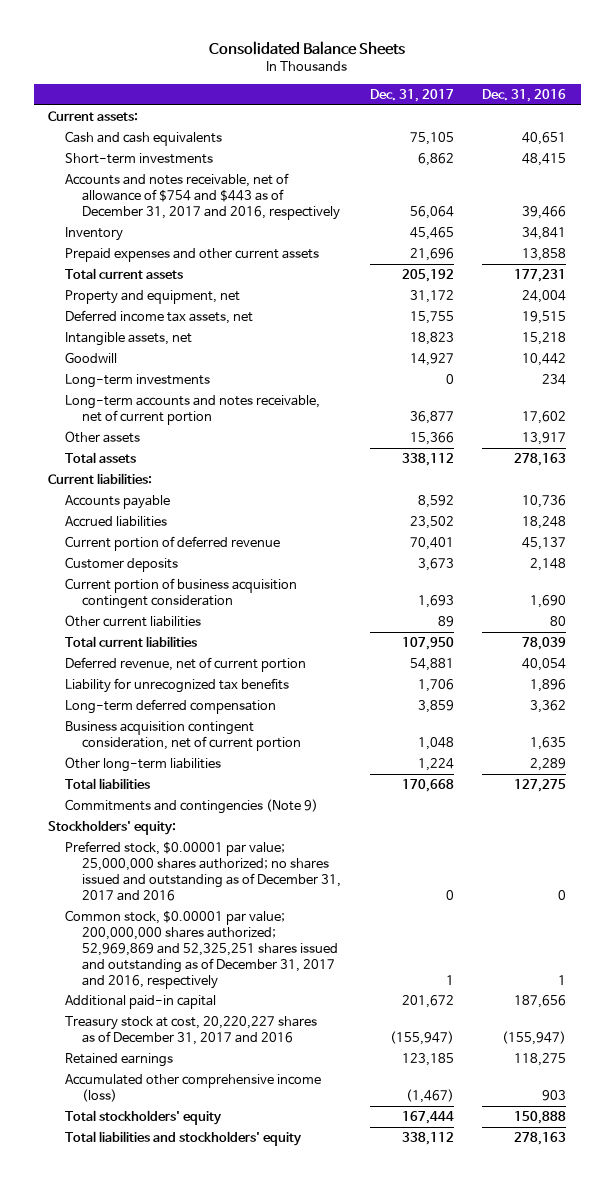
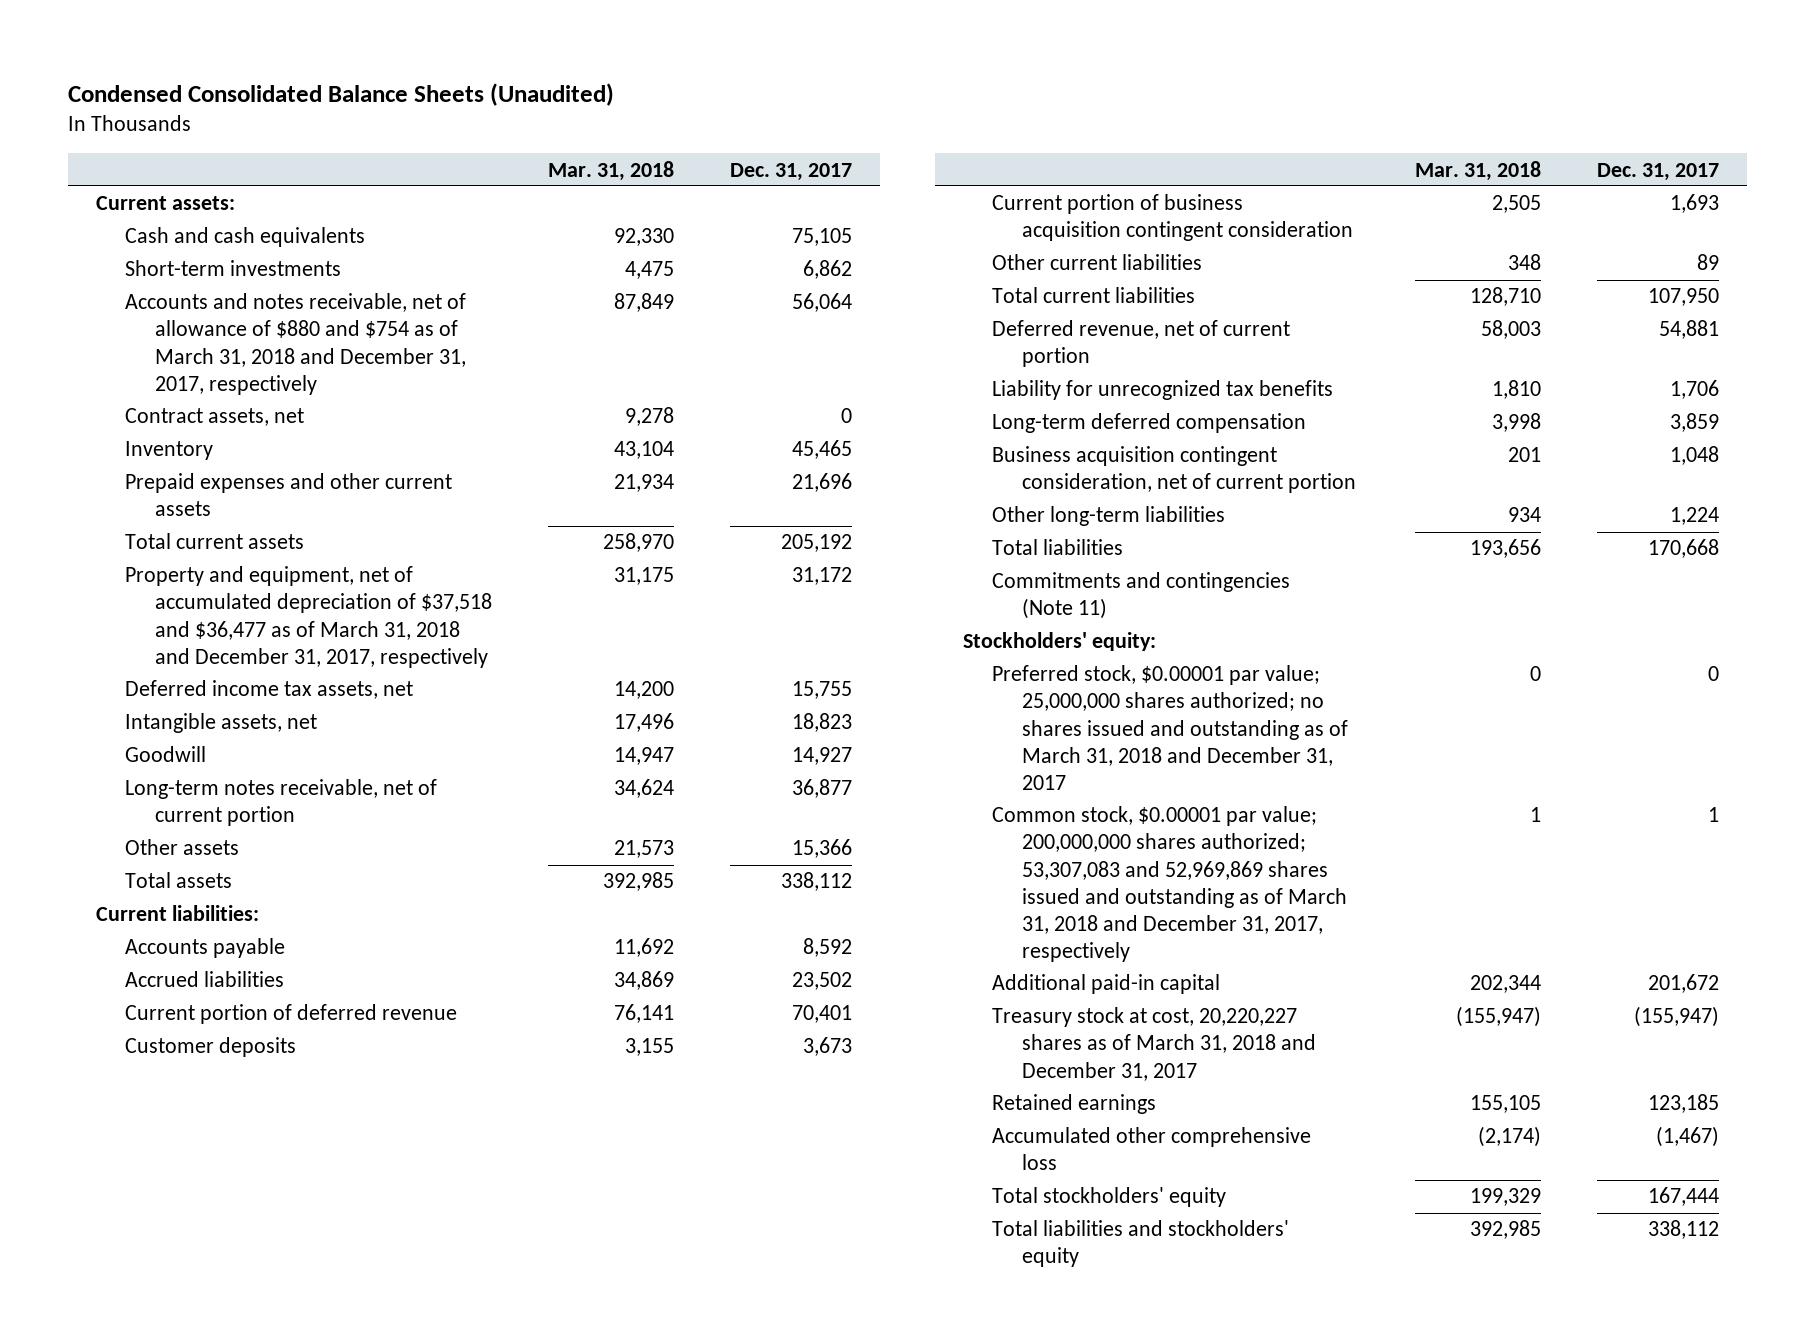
[209,40,406,55] Consolidated Balance Sheets -> [67,82,614,106] Condensed Consolidated Balance Sheets (Unaudited)
[482,89,567,103] Dec. 31, 2016 -> none
none -> [548,160,675,181] Mar. 31, 2018
[65,173,341,220] Accounts and notes receivable, net of allowance of $754 and $443 as of December 31, 2017 and 2016, respectively -> [125,293,467,395] Accounts and notes receivable, net of allowance of $880 and $754 as of March 31, 2018 and December 31, 2017, respectively
none -> [125,408,305,427] Contract assets, net
[65,290,241,305] Property and equipment, net -> [125,566,493,668] Property and equipment, net of accumulated depreciation of $37,518 and $36,477 as of March 31, 2018 and December 31, 2017, respectively
[65,374,211,389] Long-term investments -> none
[65,395,321,425] Long-term accounts and notes receivable, net of current portion -> [125,779,438,827] Long-term notes receivable, net of current portion
[65,799,319,815] Commitments and contingencies (Note 9) -> [992,572,1291,620] Commitments and contingencies (Note 11)
[65,841,342,901] Preferred stock, $0.00001 par value; 25,000,000 shares authorized; no shares issued and outstanding as of December 31, 2017 and 2016 -> [992,665,1349,790] Preferred stock, $0.00001 par value; 25,000,000 shares authorized; no shares issued and outstanding as of March 31, 2018 and December 31, 2017
[65,910,339,989] Common stock, $0.00001 par value; 200,000,000 shares authorized; 52,969,869 and 52,325,251 shares issued and outstanding as of December 31, 2017 and 2016, respectively -> [992,806,1348,962] Common stock, $0.00001 par value; 200,000,000 shares authorized; 53,307,083 and 52,969,869 shares issued and outstanding as of March 31, 2018 and December 31, 2017, respectively
[65,1016,318,1045] Treasury stock at cost, 20,220,227 shares as of December 31, 2017 and 2016 -> [992,1007,1317,1081] Treasury stock at cost, 20,220,227 shares as of March 31, 2018 and December 31, 2017
[65,1074,322,1102] Accumulated other comprehensive income (loss) -> [992,1127,1312,1171] Accumulated other comprehensive loss

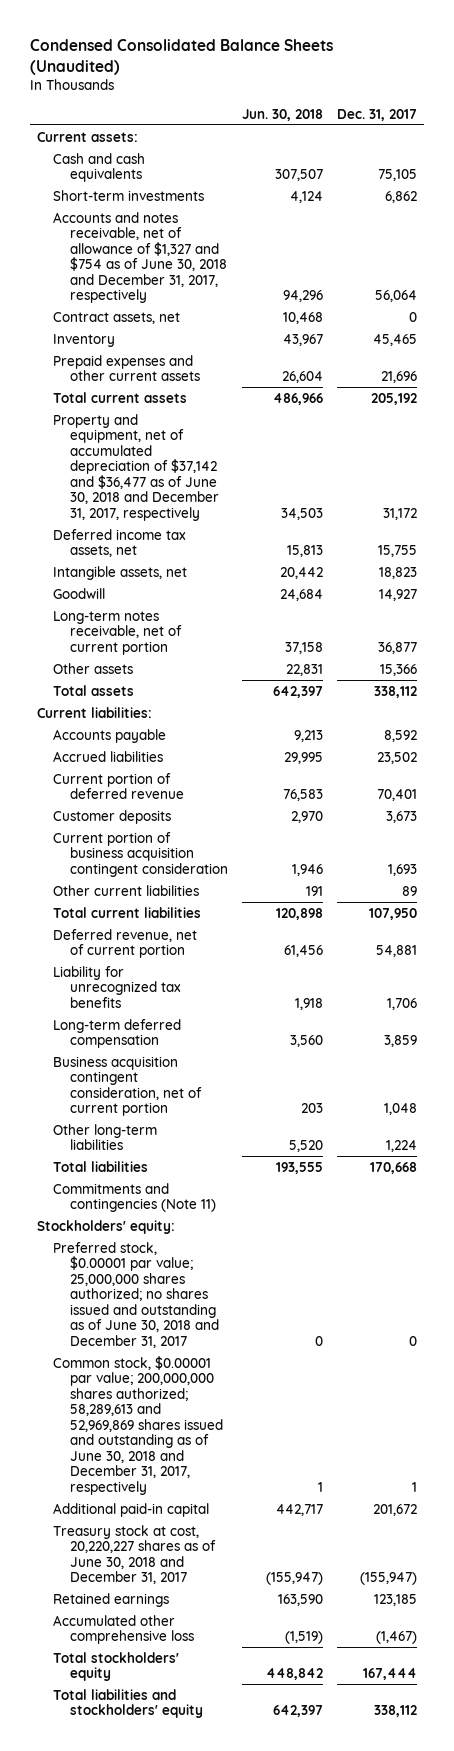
[548,160,675,181] Mar. 31, 2018 -> none
none -> [241,108,323,121] Jun. 30, 2018
[125,293,467,395] Accounts and notes receivable, net of allowance of $880 and $754 as of March 31, 2018 and December 31, 2017, respectively -> [53,211,227,304] Accounts and notes receivable, net of allowance of $1,327 and $754 as of June 30, 2018 and December 31, 2017, respectively
[125,566,493,668] Property and equipment, net of accumulated depreciation of $37,518 and $36,477 as of March 31, 2018 and December 31, 2017, respectively -> [53,413,219,521] Property and equipment, net of accumulated depreciation of $37,142 and $36,477 as of June 30, 2018 and December 31, 2017, respectively
[992,665,1349,790] Preferred stock, $0.00001 par value; 25,000,000 shares authorized; no shares issued and outstanding as of March 31, 2018 and December 31, 2017 -> [53,1241,219,1348] Preferred stock, $0.00001 par value; 25,000,000 shares authorized; no shares issued and outstanding as of June 30, 2018 and December 31, 2017
[992,806,1348,962] Common stock, $0.00001 par value; 200,000,000 shares authorized; 53,307,083 and 52,969,869 shares issued and outstanding as of March 31, 2018 and December 31, 2017, respectively -> [53,1355,223,1496] Common stock, $0.00001 par value; 200,000,000 shares authorized; 58,289,613 and 52,969,869 shares issued and outstanding as of June 30, 2018 and December 31, 2017, respectively
[992,1007,1317,1081] Treasury stock at cost, 20,220,227 shares as of March 31, 2018 and December 31, 2017 -> [53,1524,216,1585] Treasury stock at cost, 20,220,227 shares as of June 30, 2018 and December 31, 2017

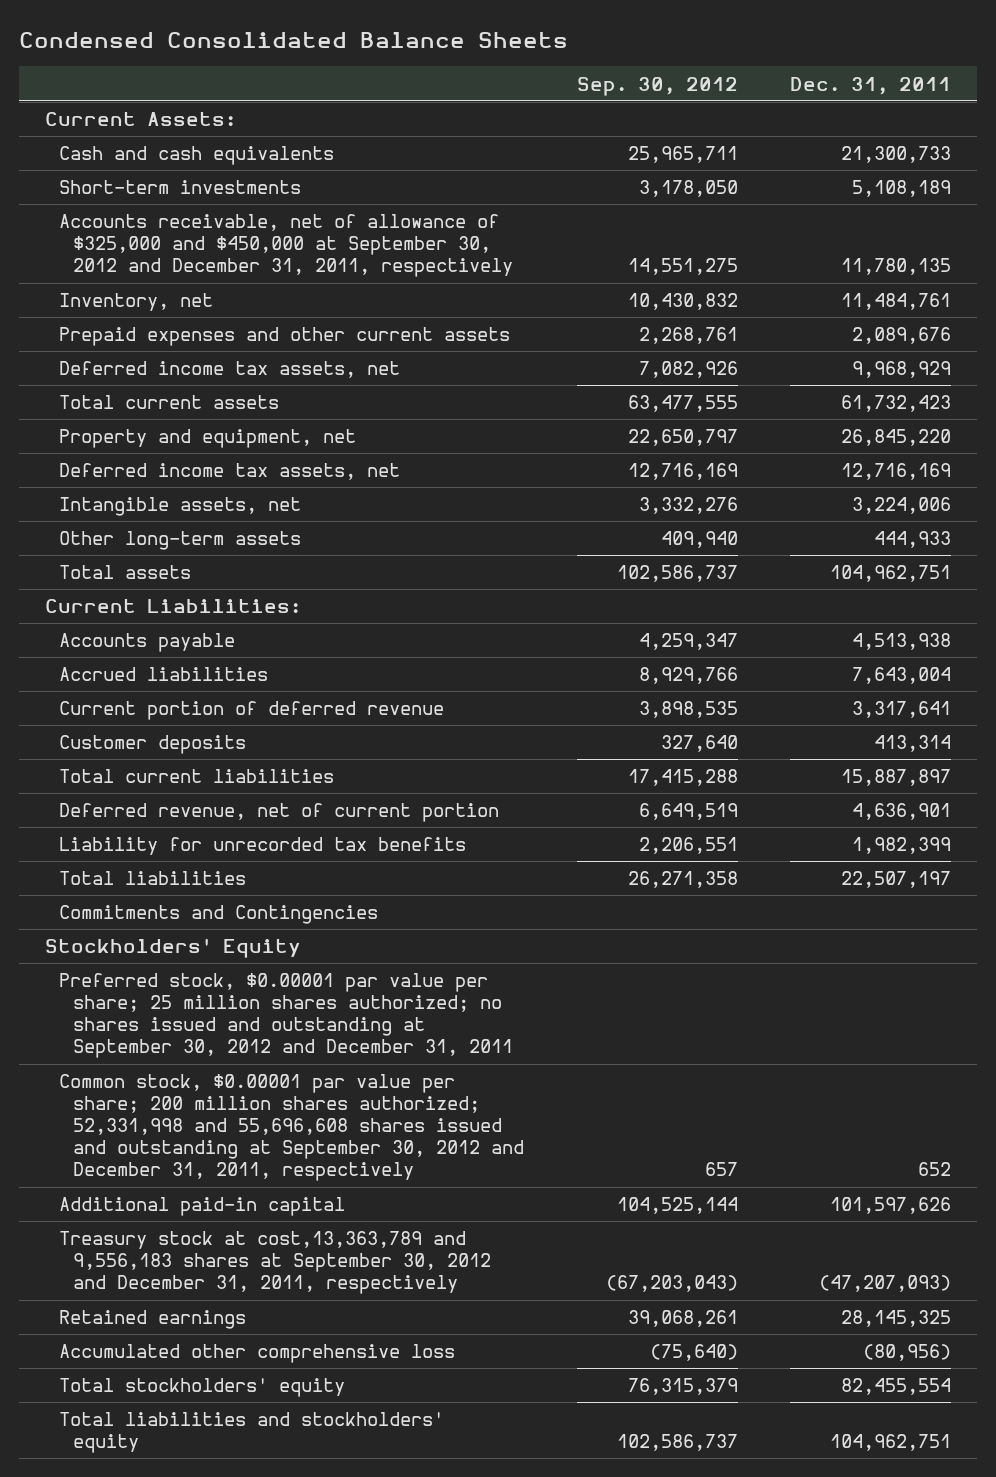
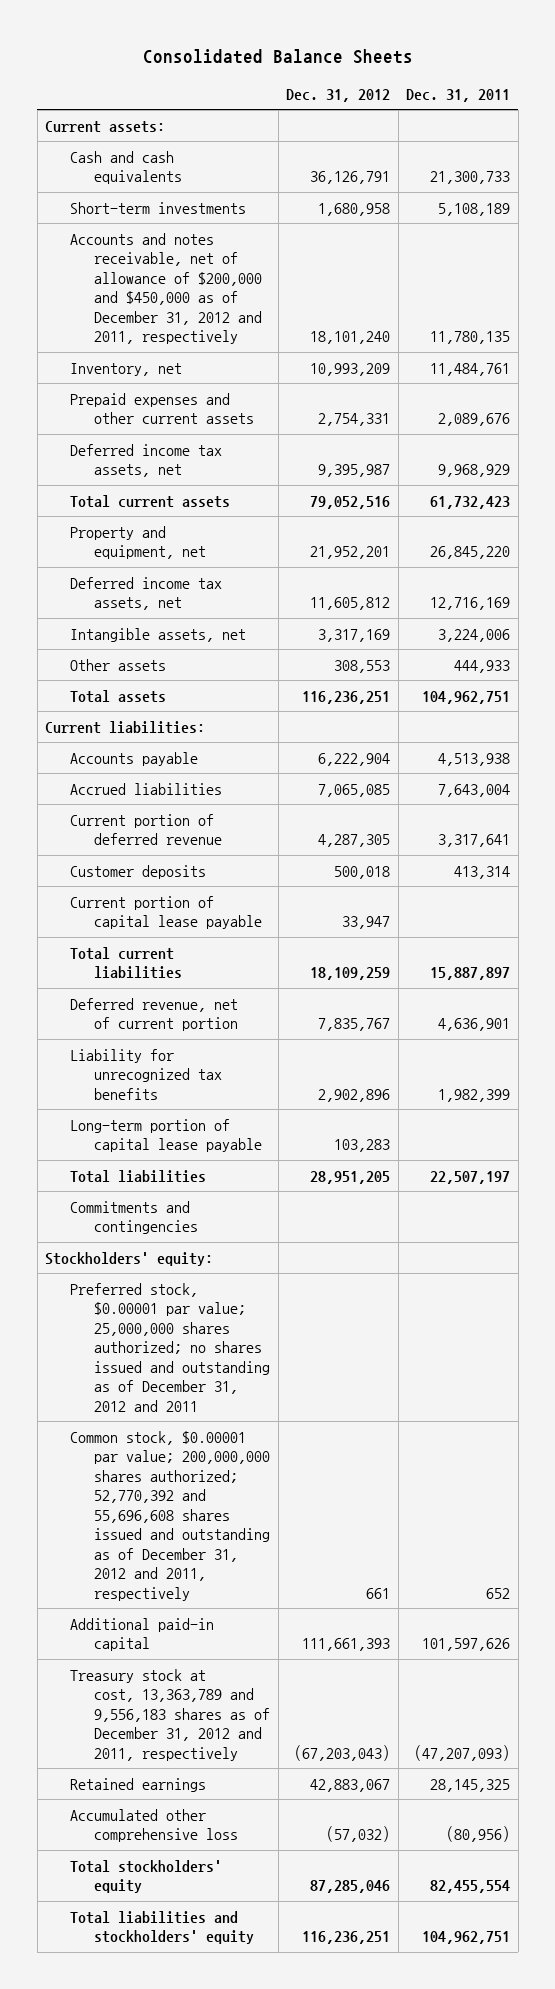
[19,31,569,48] Condensed Consolidated Balance Sheets -> [142,48,413,64] Consolidated Balance Sheets
[576,76,738,96] Sep. 30, 2012 -> none
none -> [286,88,391,102] Dec. 31, 2012
[45,112,237,127] Current Assets: -> [45,120,166,133] Current assets:
[59,214,514,278] Accounts receivable, net of allowance of $325,000 and $450,000 at September 30, 2012 and December 31, 2011, respectively -> [69,232,263,345] Accounts and notes receivable, net of allowance of $200,000 and $450,000 as of December 31, 2012 and 2011, respectively
[59,531,302,551] Other long-term assets -> [69,658,166,671] Other assets
[45,599,302,614] Current Liabilities: -> [45,720,206,734] Current liabilities:
none -> [69,895,263,930] Current portion of capital lease payable
[59,837,467,856] Liability for unrecorded tax benefits -> [69,1048,223,1100] Liability for unrecognized tax benefits
none -> [69,1118,263,1153] Long-term portion of capital lease payable
[59,905,379,925] Commitments and Contingencies -> [69,1200,199,1235] Commitments and contingencies
[45,938,302,959] Stockholders' Equity -> [45,1251,214,1266] Stockholders' equity:
[59,973,514,1059] Preferred stock, $0.00001 par value per share; 25 million shares authorized; no shares issued and outstanding at September 30, 2012 and December 31, 2011 -> [69,1282,271,1412] Preferred stock, $0.00001 par value; 25,000,000 shares authorized; no shares issued and outstanding as of December 31, 2012 and 2011
[59,1074,525,1182] Common stock, $0.00001 par value per share; 200 million shares authorized; 52,331,998 and 55,696,608 shares issued and outstanding at September 30, 2012 and December 31, 2011, respectively -> [69,1430,271,1601] Common stock, $0.00001 par value; 200,000,000 shares authorized; 52,770,392 and 55,696,608 shares issued and outstanding as of December 31, 2012 and 2011, respectively
[59,1231,492,1295] Treasury stock at cost,13,363,789 and 9,556,183 shares at September 30, 2012 and December 31, 2011, respectively -> [69,1668,271,1761] Treasury stock at cost, 13,363,789 and 9,556,183 shares as of December 31, 2012 and 2011, respectively

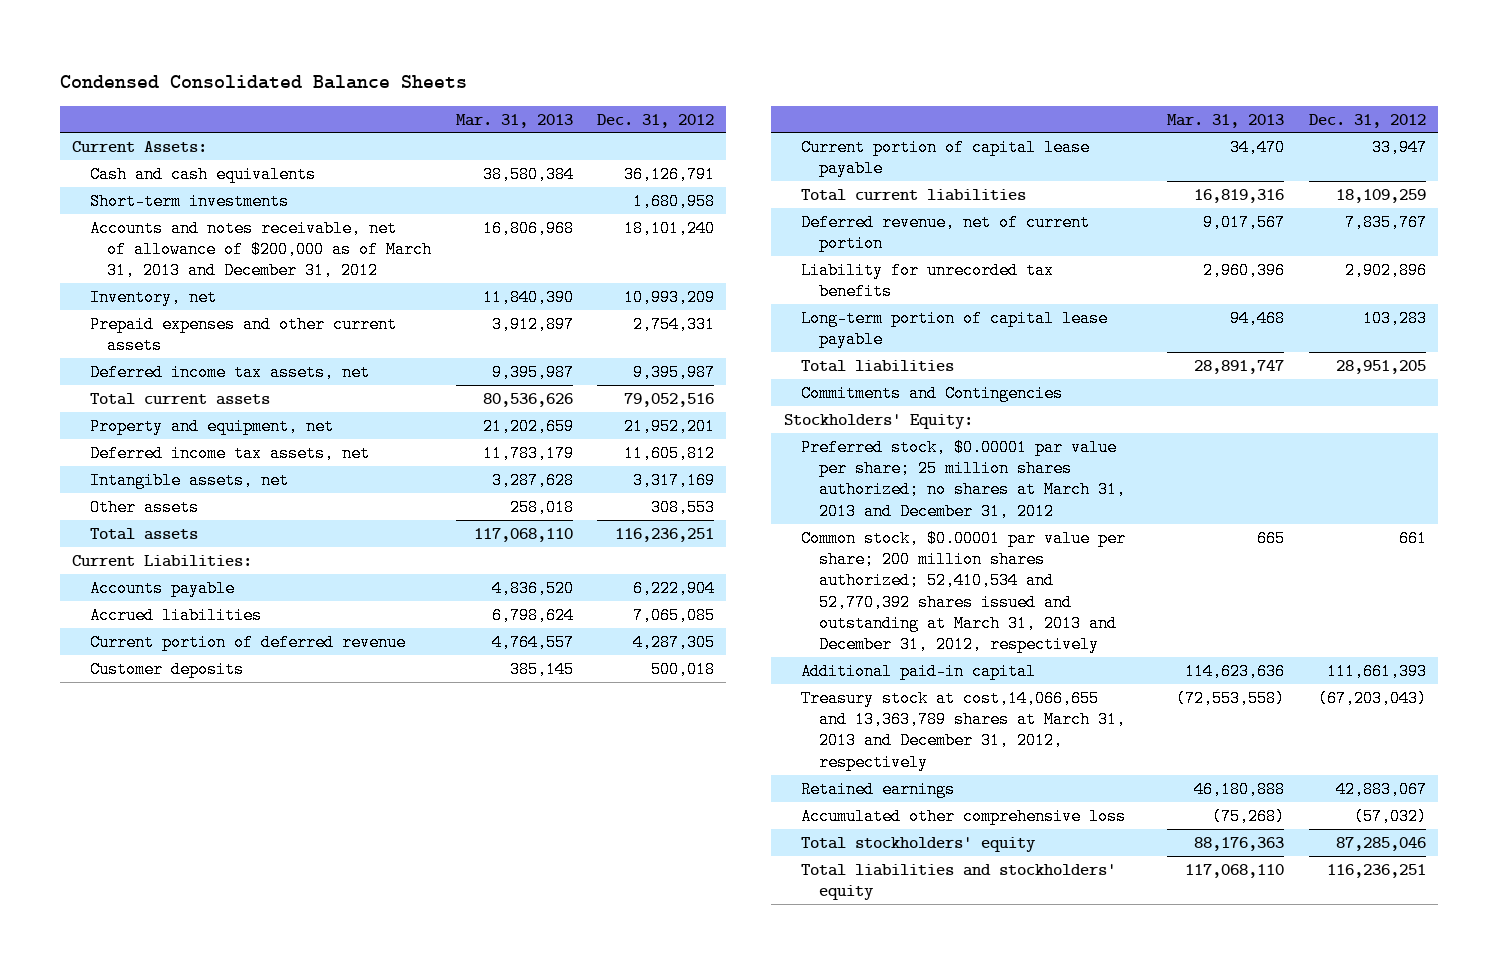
[142,48,413,64] Consolidated Balance Sheets -> [59,74,467,89] Condensed Consolidated Balance Sheets
[406,88,511,102] Dec. 31, 2011 -> none
none -> [455,113,573,128] Mar. 31, 2013
[45,120,166,133] Current assets: -> [72,140,208,152] Current Assets:
[69,232,263,345] Accounts and notes receivable, net of allowance of $200,000 and $450,000 as of December 31, 2012 and 2011, respectively -> [89,219,433,280] Accounts and notes receivable, net of allowance of $200,000 as of March 31, 2013 and December 31, 2012
[45,720,206,734] Current liabilities: -> [72,554,253,567] Current Liabilities:
[69,1048,223,1100] Liability for unrecognized tax benefits -> [801,261,1055,301] Liability for unrecorded tax benefits
[69,1200,199,1235] Commitments and contingencies -> [801,384,1064,402] Commitments and Contingencies
[45,1251,214,1266] Stockholders' equity: -> [783,413,973,429] Stockholders' Equity:
[69,1282,271,1412] Preferred stock, $0.00001 par value; 25,000,000 shares authorized; no shares issued and outstanding as of December 31, 2012 and 2011 -> [801,438,1126,520] Preferred stock, $0.00001 par value per share; 25 million shares authorized; no shares at March 31, 2013 and December 31, 2012
[69,1430,271,1601] Common stock, $0.00001 par value; 200,000,000 shares authorized; 52,770,392 and 55,696,608 shares issued and outstanding as of December 31, 2012 and 2011, respectively -> [801,529,1127,654] Common stock, $0.00001 par value per share; 200 million shares authorized; 52,410,534 and 52,770,392 shares issued and outstanding at March 31, 2013 and December 31, 2012, respectively
[69,1668,271,1761] Treasury stock at cost, 13,363,789 and 9,556,183 shares as of December 31, 2012 and 2011, respectively -> [801,689,1126,771] Treasury stock at cost,14,066,655 and 13,363,789 shares at March 31, 2013 and December 31, 2012, respectively

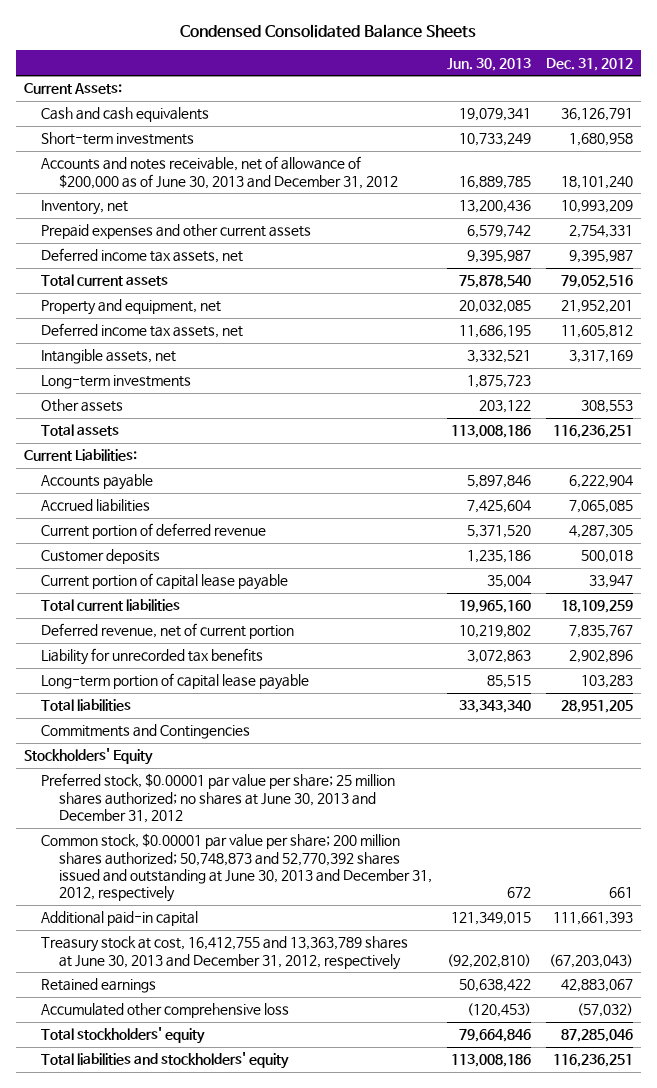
[455,113,573,128] Mar. 31, 2013 -> none
none -> [446,57,531,71] Jun. 30, 2013
[89,219,433,280] Accounts and notes receivable, net of allowance of $200,000 as of March 31, 2013 and December 31, 2012 -> [41,156,398,189] Accounts and notes receivable, net of allowance of $200,000 as of June 30, 2013 and December 31, 2012
none -> [41,375,192,390] Long-term investments
[783,413,973,429] Stockholders' Equity: -> [23,748,153,766] Stockholders' Equity
[801,438,1126,520] Preferred stock, $0.00001 par value per share; 25 million shares authorized; no shares at March 31, 2013 and December 31, 2012 -> [41,773,396,824] Preferred stock, $0.00001 par value per share; 25 million shares authorized; no shares at June 30, 2013 and December 31, 2012
[801,529,1127,654] Common stock, $0.00001 par value per share; 200 million shares authorized; 52,410,534 and 52,770,392 shares issued and outstanding at March 31, 2013 and December 31, 2012, respectively -> [41,833,432,903] Common stock, $0.00001 par value per share; 200 million shares authorized; 50,748,873 and 52,770,392 shares issued and outstanding at June 30, 2013 and December 31, 2012, respectively
[801,689,1126,771] Treasury stock at cost,14,066,655 and 13,363,789 shares at March 31, 2013 and December 31, 2012, respectively -> [41,936,409,970] Treasury stock at cost, 16,412,755 and 13,363,789 shares at June 30, 2013 and December 31, 2012, respectively

